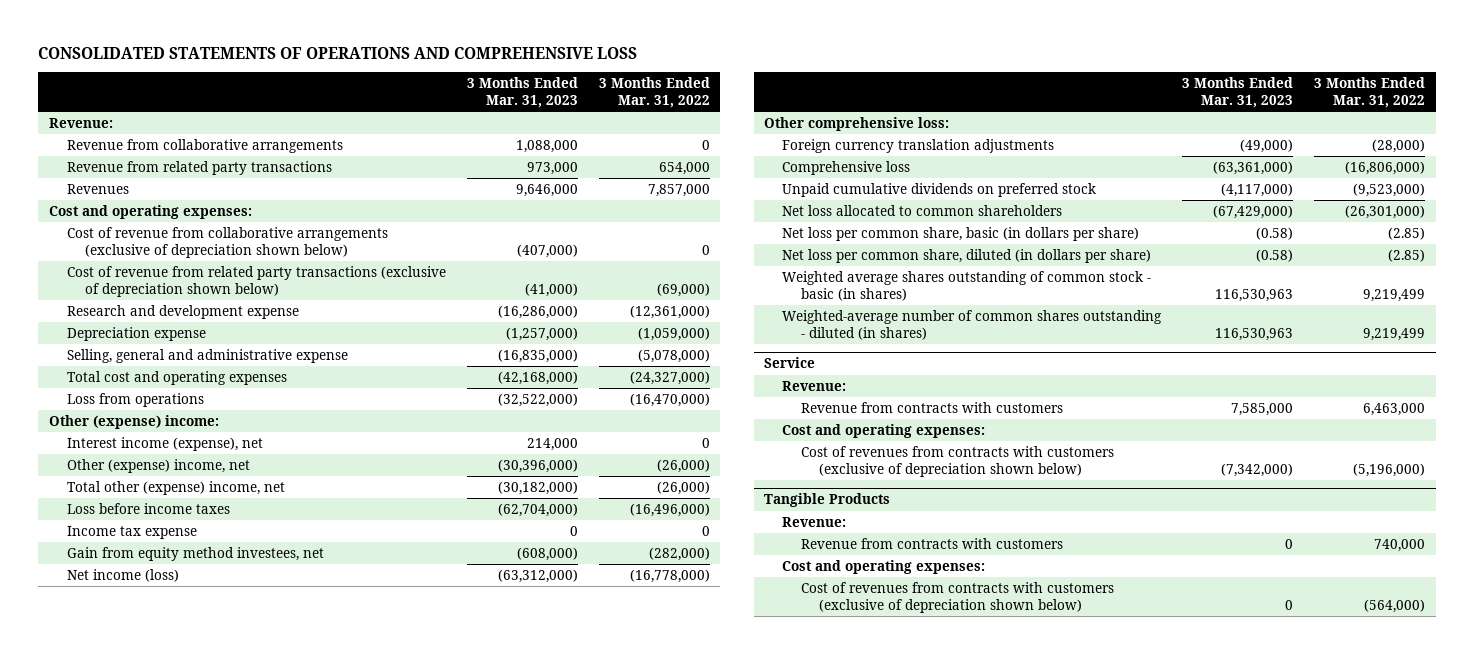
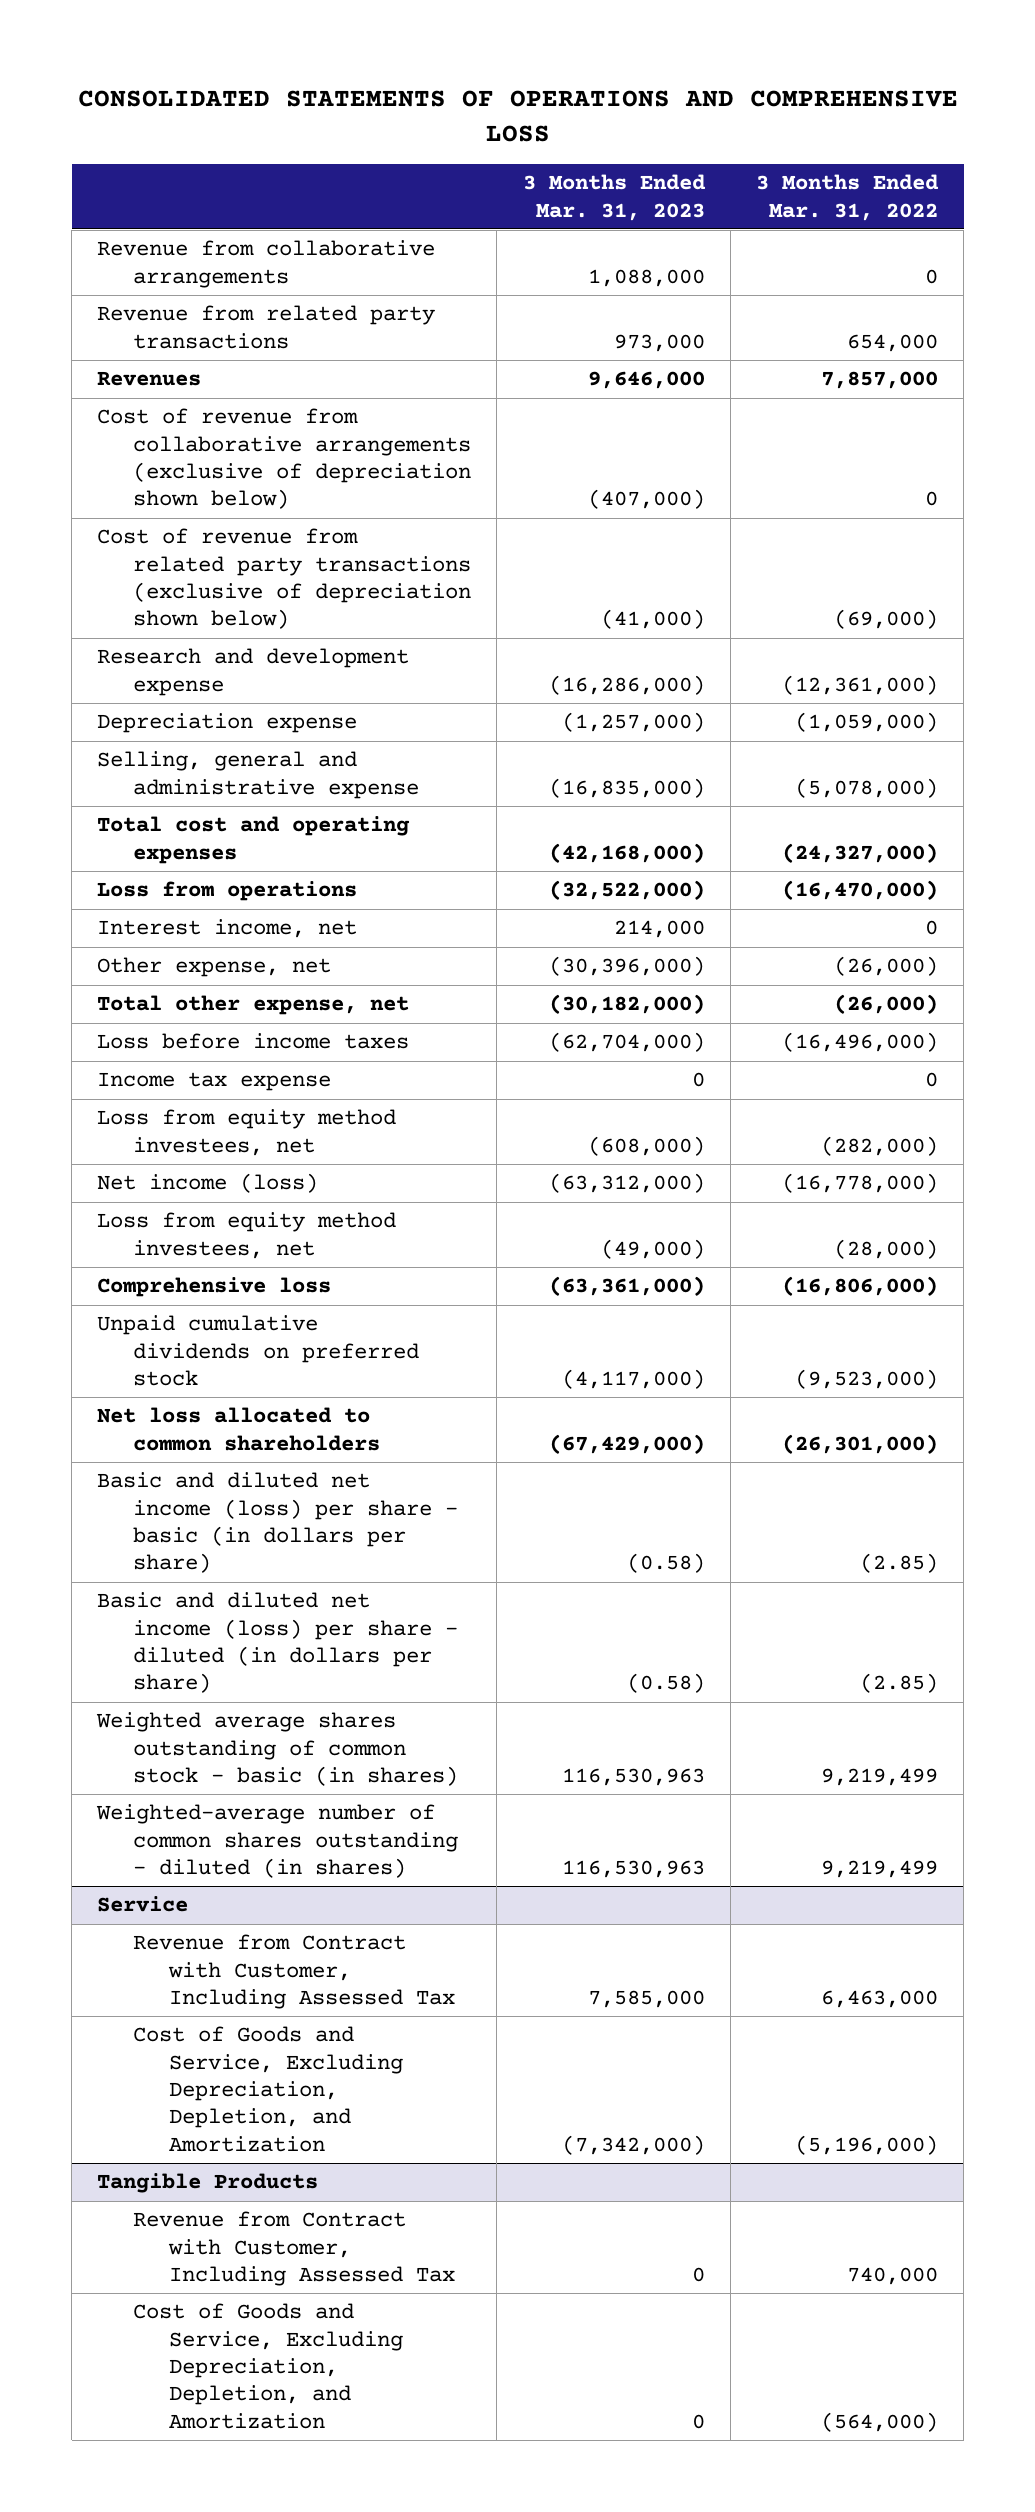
[48,117,113,128] Revenue: -> none
[48,204,252,219] Cost and operating expenses: -> none
[48,414,219,429] Other (expense) income: -> none
[66,436,263,451] Interest income (expense), net -> [97,919,358,939] Interest income, net
[66,458,250,473] Other (expense) income, net -> [97,957,332,978] Other expense, net
[66,480,285,495] Total other (expense) income, net -> [97,995,410,1016] Total other expense, net
[66,546,324,561] Gain from equity method investees, net -> [97,1109,397,1156] Loss from equity method investees, net
[764,116,950,131] Other comprehensive loss: -> none
[782,138,1055,153] Foreign currency translation adjustments -> [97,1212,397,1259] Loss from equity method investees, net
[782,226,1140,241] Net loss per common share, basic (in dollars per share) -> [97,1472,459,1574] Basic and diluted net income (loss) per share - basic (in dollars per share)
[782,248,1152,263] Net loss per common share, diluted (in dollars per share) -> [97,1592,459,1694] Basic and diluted net income (loss) per share - diluted (in dollars per share)
[782,380,847,391] Revenue: -> none
[782,423,986,438] Cost and operating expenses: -> none
[800,401,1063,413] Revenue from contracts with customers -> [133,1934,455,2009] Revenue from Contract with Customer, Including Assessed Tax
[800,445,1114,477] Cost of revenues from contracts with customers (exclusive of depreciation shown below) -> [133,2026,403,2152] Cost of Goods and Service, Excluding Depreciation, Depletion, and Amortization
[782,516,847,527] Revenue: -> none
[782,559,986,574] Cost and operating expenses: -> none
[800,537,1063,549] Revenue from contracts with customers -> [133,2211,455,2286] Revenue from Contract with Customer, Including Assessed Tax
[800,581,1114,613] Cost of revenues from contracts with customers (exclusive of depreciation shown below) -> [133,2303,403,2429] Cost of Goods and Service, Excluding Depreciation, Depletion, and Amortization

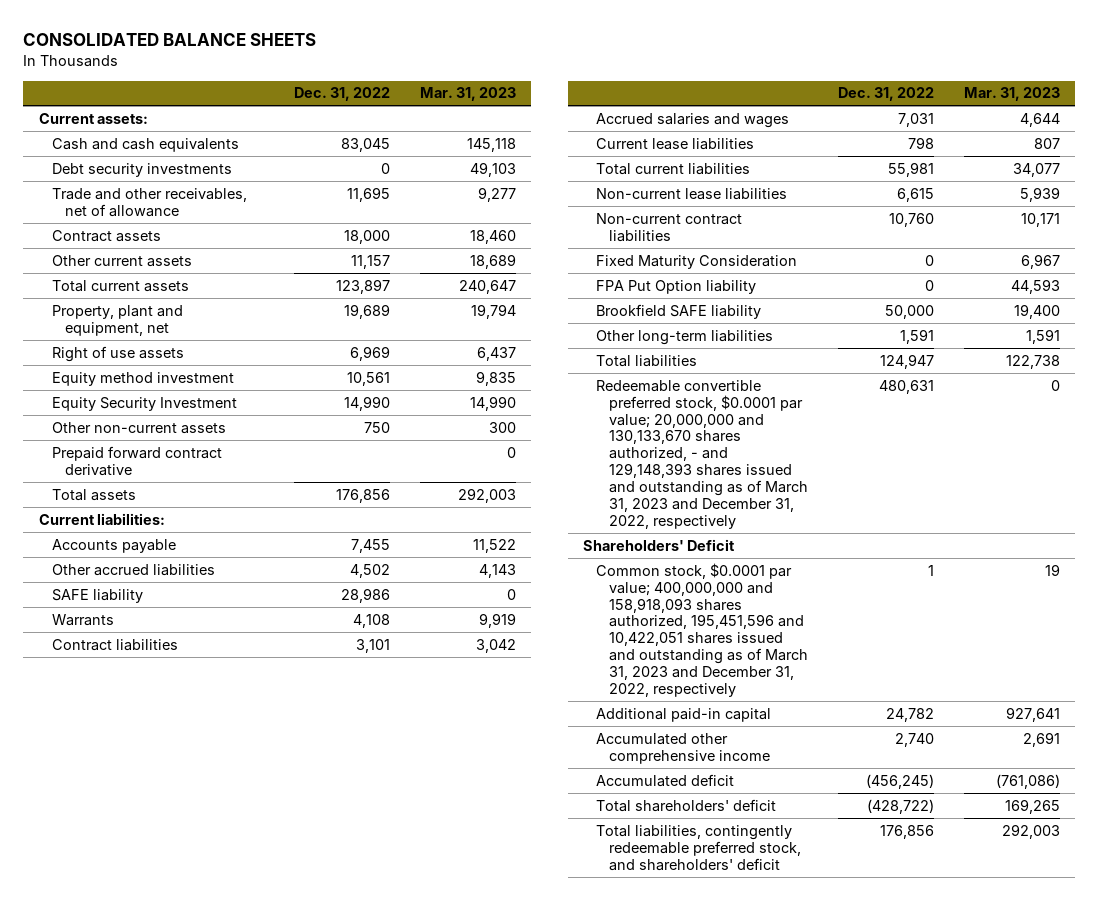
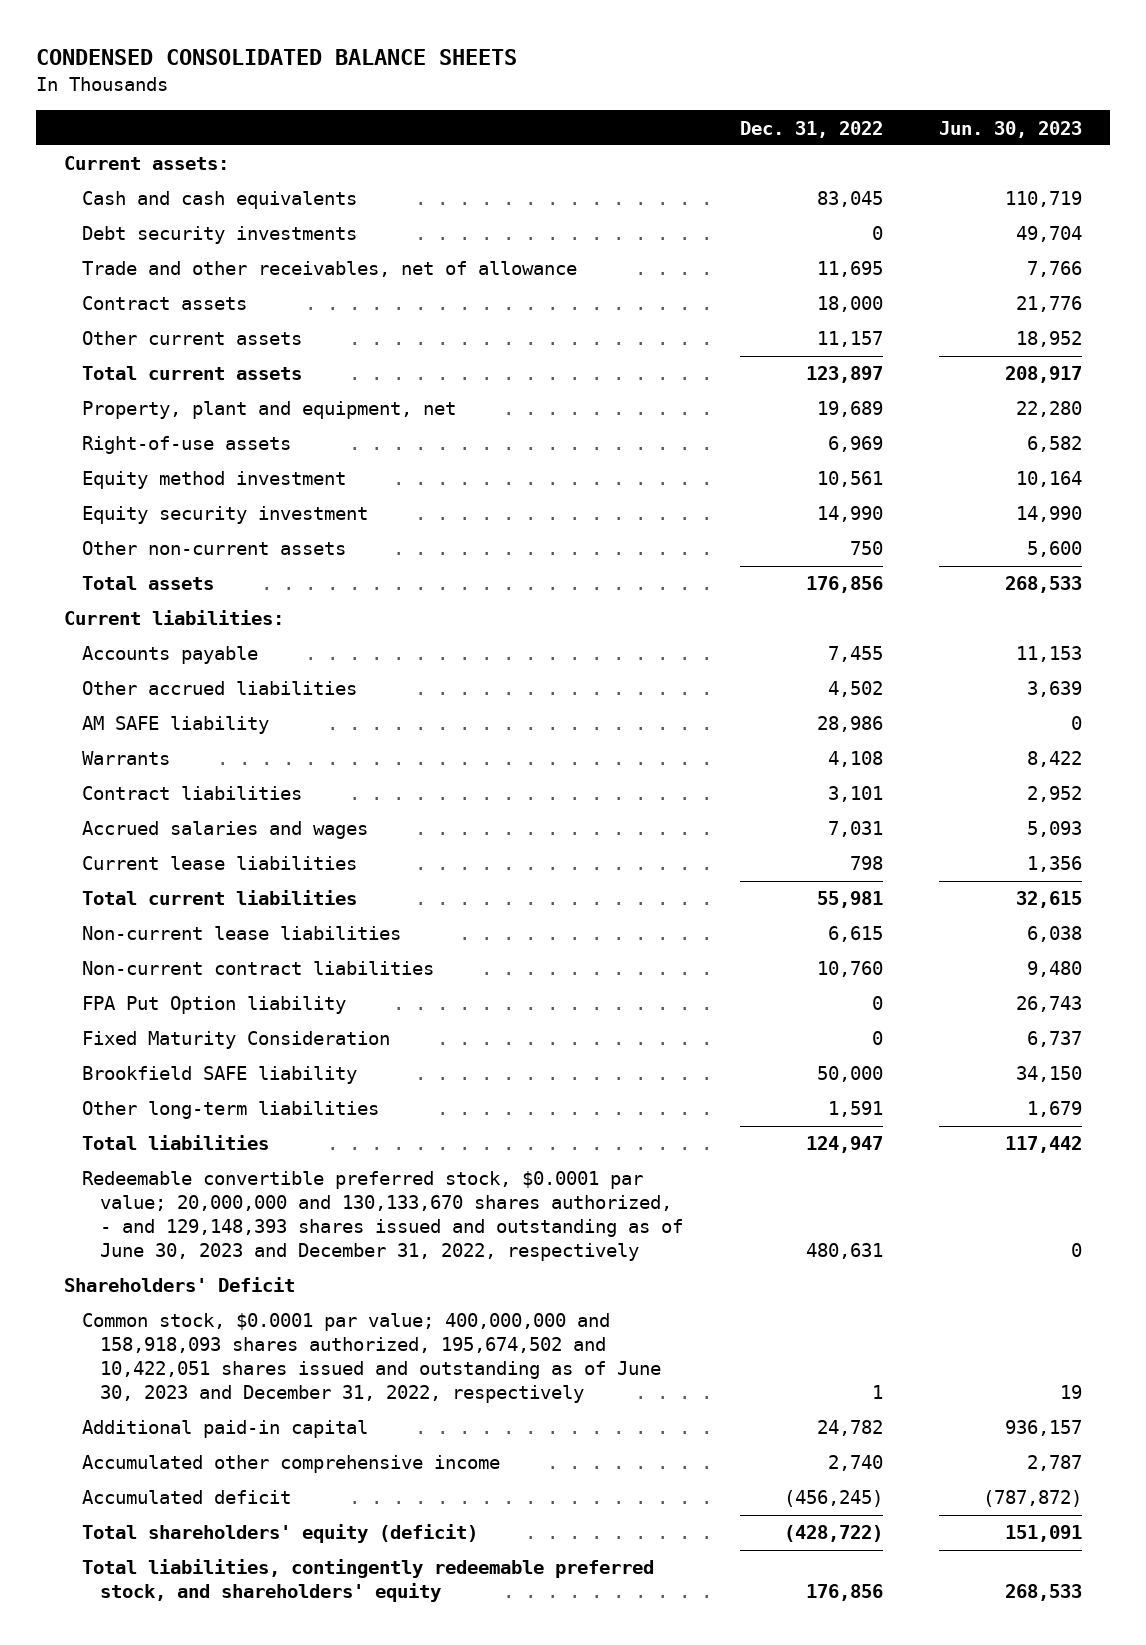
[23,33,317,47] CONSOLIDATED BALANCE SHEETS -> [35,49,517,66] CONDENSED CONSOLIDATED BALANCE SHEETS
[419,87,516,102] Mar. 31, 2023 -> none
none -> [938,120,1082,138] Jun. 30, 2023
[51,345,184,362] Right of use assets -> [82,436,292,455] Right-of-use assets
[51,396,237,411] Equity Security Investment -> [82,506,369,525] Equity security investment
[51,445,222,476] Prepaid forward contract derivative -> none
[51,588,143,603] SAFE liability -> [82,716,270,735] AM SAFE liability
[595,254,797,269] Fixed Maturity Consideration -> [82,1031,391,1050] Fixed Maturity Consideration
[595,379,808,529] Redeemable convertible preferred stock, $0.0001 par value; 20,000,000 and 130,133,670 shares authorized, - and 129,148,393 shares issued and outstanding as of March 31, 2023 and December 31, 2022, respectively -> [82,1171,684,1262] Redeemable convertible preferred stock, $0.0001 par value; 20,000,000 and 130,133,670 shares authorized, - and 129,148,393 shares issued and outstanding as of June 30, 2023 and December 31, 2022, respectively
[595,562,808,698] Common stock, $0.0001 par value; 400,000,000 and 158,918,093 shares authorized, 195,451,596 and 10,422,051 shares issued and outstanding as of March 31, 2023 and December 31, 2022, respectively -> [82,1313,662,1404] Common stock, $0.0001 par value; 400,000,000 and 158,918,093 shares authorized, 195,674,502 and 10,422,051 shares issued and outstanding as of June 30, 2023 and December 31, 2022, respectively
[595,798,776,812] Total shareholders' deficit -> [82,1524,479,1544] Total shareholders' equity (deficit)
[595,824,801,871] Total liabilities, contingently redeemable preferred stock, and shareholders' deficit -> [82,1559,655,1603] Total liabilities, contingently redeemable preferred stock, and shareholders' equity

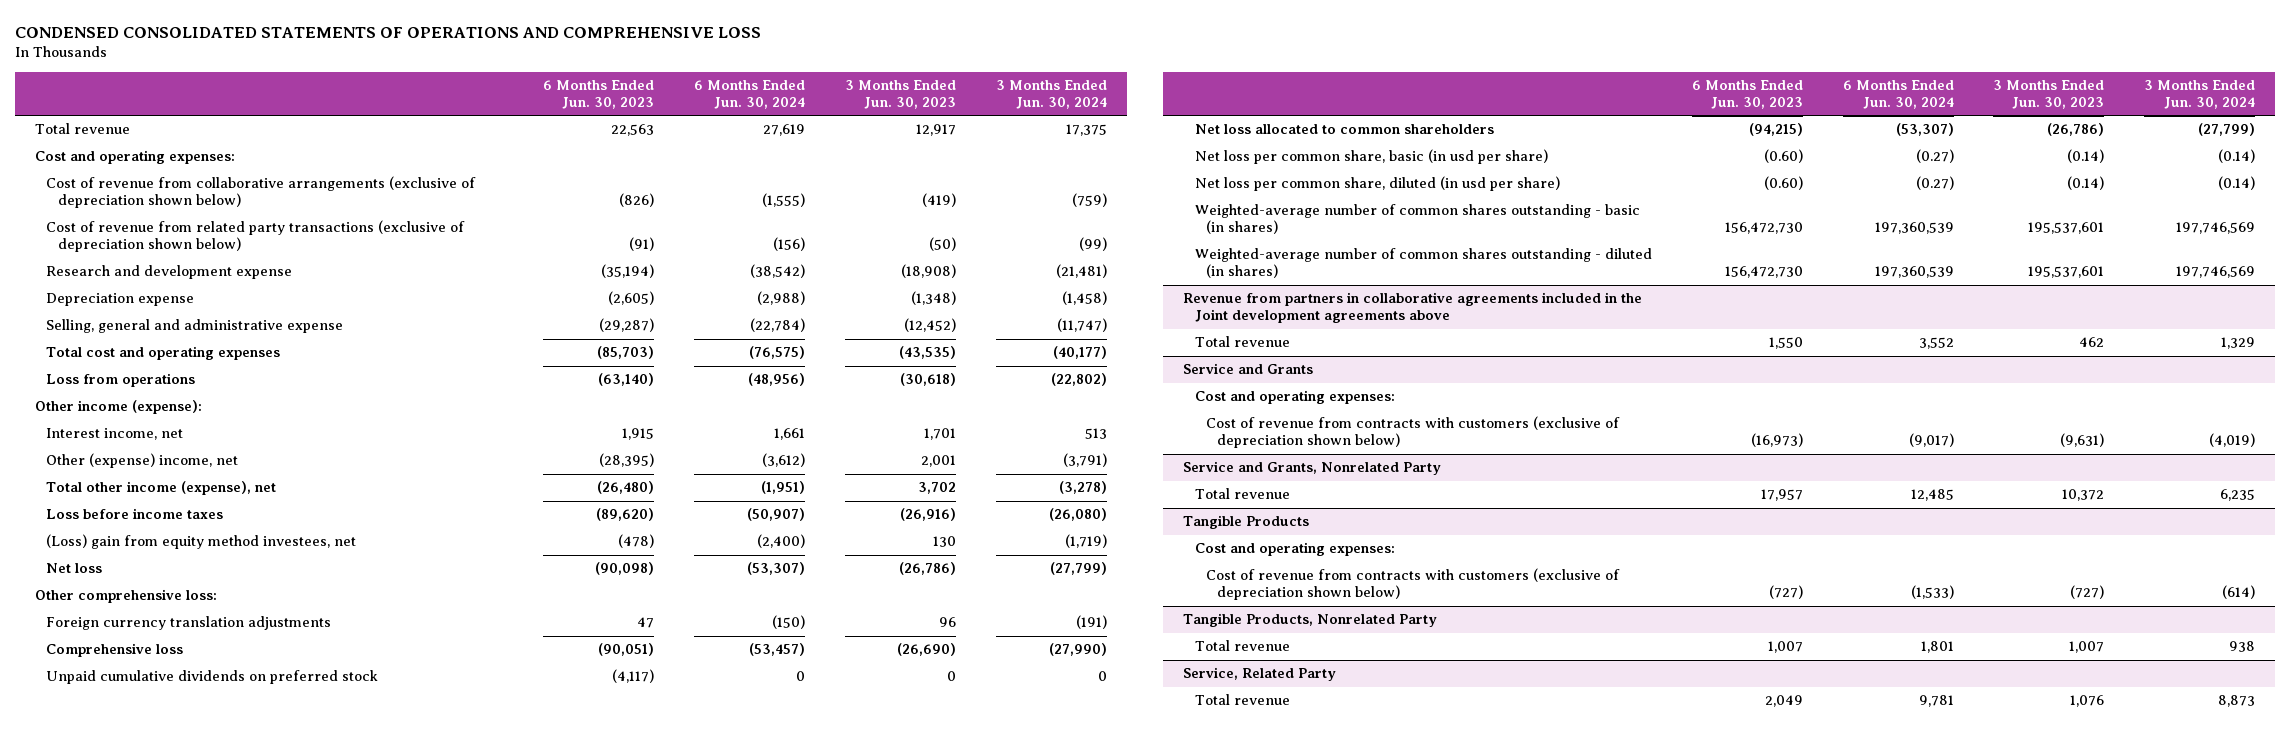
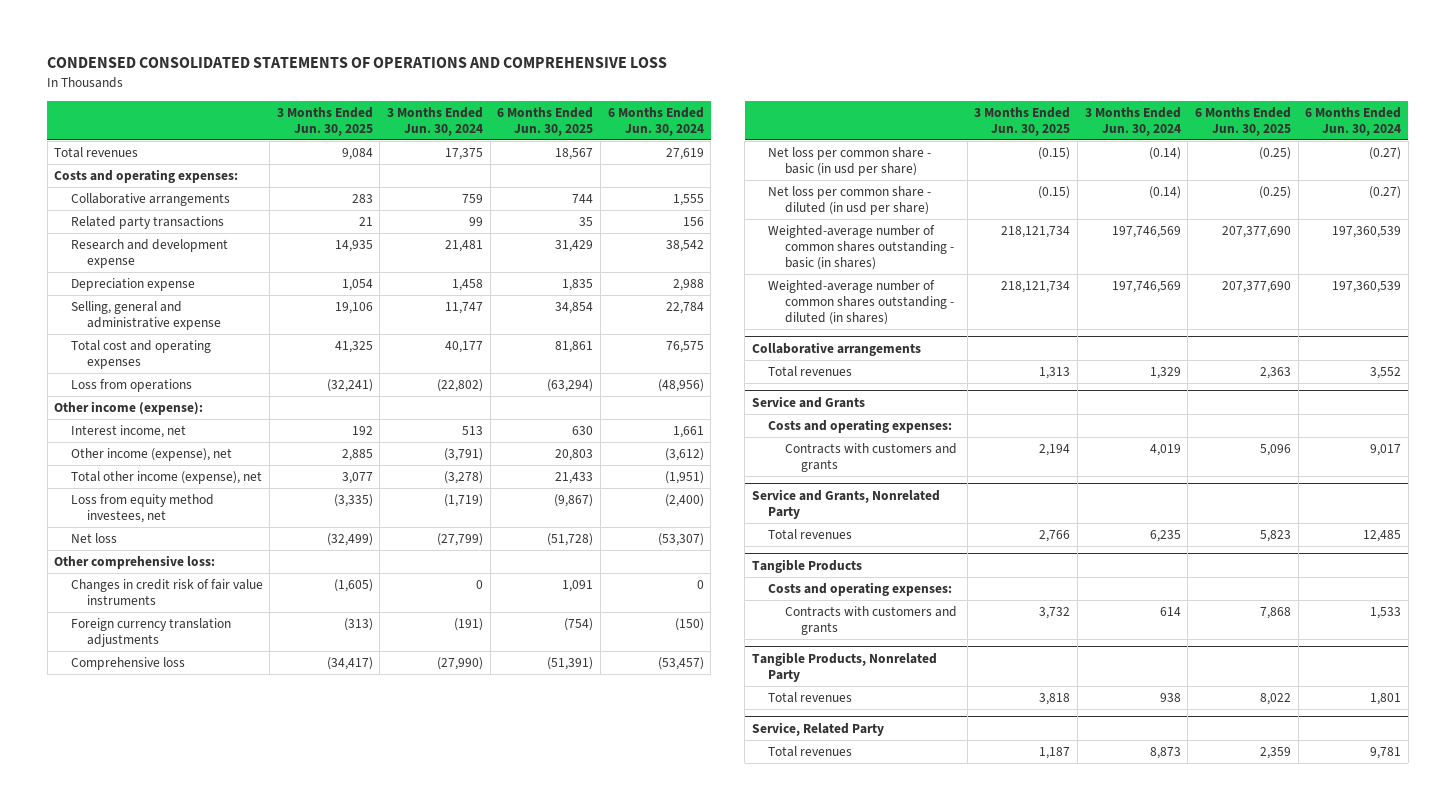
[543,80,655,109] 6 Months Ended Jun. 30, 2023 -> none
[845,80,957,109] 3 Months Ended Jun. 30, 2023 -> none
none -> [276,106,373,136] 3 Months Ended Jun. 30, 2025
none -> [497,106,594,136] 6 Months Ended Jun. 30, 2025
[35,123,131,135] Total revenue -> [54,147,139,159] Total revenues
[35,150,236,165] Cost and operating expenses: -> [54,169,239,184] Costs and operating expenses:
[46,176,477,209] Cost of revenue from collaborative arrangements (exclusive of depreciation shown below) -> [70,193,230,207] Collaborative arrangements
[762,193,806,208] (1,555) -> [672,194,704,207] 1,555
[1072,193,1108,208] (759) -> [462,194,484,204] 759
[46,220,466,253] Cost of revenue from related party transactions (exclusive of depreciation shown below) -> [70,216,224,230] Related party transactions
[773,237,806,252] (156) -> [682,217,704,227] 156
[1079,237,1108,252] (99) -> [469,217,484,227] 99
[750,264,806,279] (38,542) -> [665,240,704,253] 38,542
[1056,264,1108,279] (21,481) -> [445,240,484,253] 21,481
[757,291,806,306] (2,988) -> [672,279,704,292] 2,988
[1062,291,1108,306] (1,458) -> [452,279,484,292] 1,458
[750,318,806,333] (22,784) -> [665,302,704,315] 22,784
[1057,318,1108,333] (11,747) -> [445,302,484,315] 11,747
[749,346,806,360] (76,575) -> [665,341,704,354] 76,575
[1053,346,1108,360] (40,177) -> [445,341,484,354] 40,177
[46,453,239,469] Other (expense) income, net -> [70,448,232,462] Other income (expense), net
[46,508,224,520] Loss before income taxes -> none
[46,534,357,550] (Loss) gain from equity method investees, net -> [70,494,214,524] Loss from equity method investees, net
none -> [70,579,263,606] Changes in credit risk of fair value instruments
[46,670,379,685] Unpaid cumulative dividends on preferred stock -> none
[1194,124,1494,135] Net loss allocated to common shareholders -> none
[1194,149,1548,165] Net loss per common share, basic (in usd per share) -> [768,147,932,177] Net loss per common share - basic (in usd per share)
[1194,176,1560,192] Net loss per common share, diluted (in usd per share) -> [768,186,932,216] Net loss per common share - diluted (in usd per share)
[1183,292,1643,324] Revenue from partners in collaborative agreements included in the Joint development agreements above -> [751,342,921,357] Collaborative arrangements
[1194,336,1290,348] Total revenue -> [768,366,853,378] Total revenues
[1194,390,1395,405] Cost and operating expenses: -> [768,419,953,434] Costs and operating expenses:
[1205,416,1620,449] Cost of revenue from contracts with customers (exclusive of depreciation shown below) -> [784,443,957,473] Contracts with customers and grants
[1908,433,1954,448] (9,017) -> [1370,444,1402,457] 9,017
[2209,433,2256,448] (4,019) -> [1149,444,1181,457] 4,019
[1194,488,1290,500] Total revenue -> [768,529,853,541] Total revenues
[1194,542,1395,557] Cost and operating expenses: -> [768,582,953,597] Costs and operating expenses:
[1205,568,1620,601] Cost of revenue from contracts with customers (exclusive of depreciation shown below) -> [784,606,957,636] Contracts with customers and grants
[1910,585,1954,600] (1,533) -> [1370,607,1402,620] 1,533
[2222,585,2256,600] (614) -> [1159,607,1181,617] 614
[1194,640,1290,652] Total revenue -> [768,692,853,704] Total revenues
[1194,694,1290,706] Total revenue -> [768,746,853,758] Total revenues

